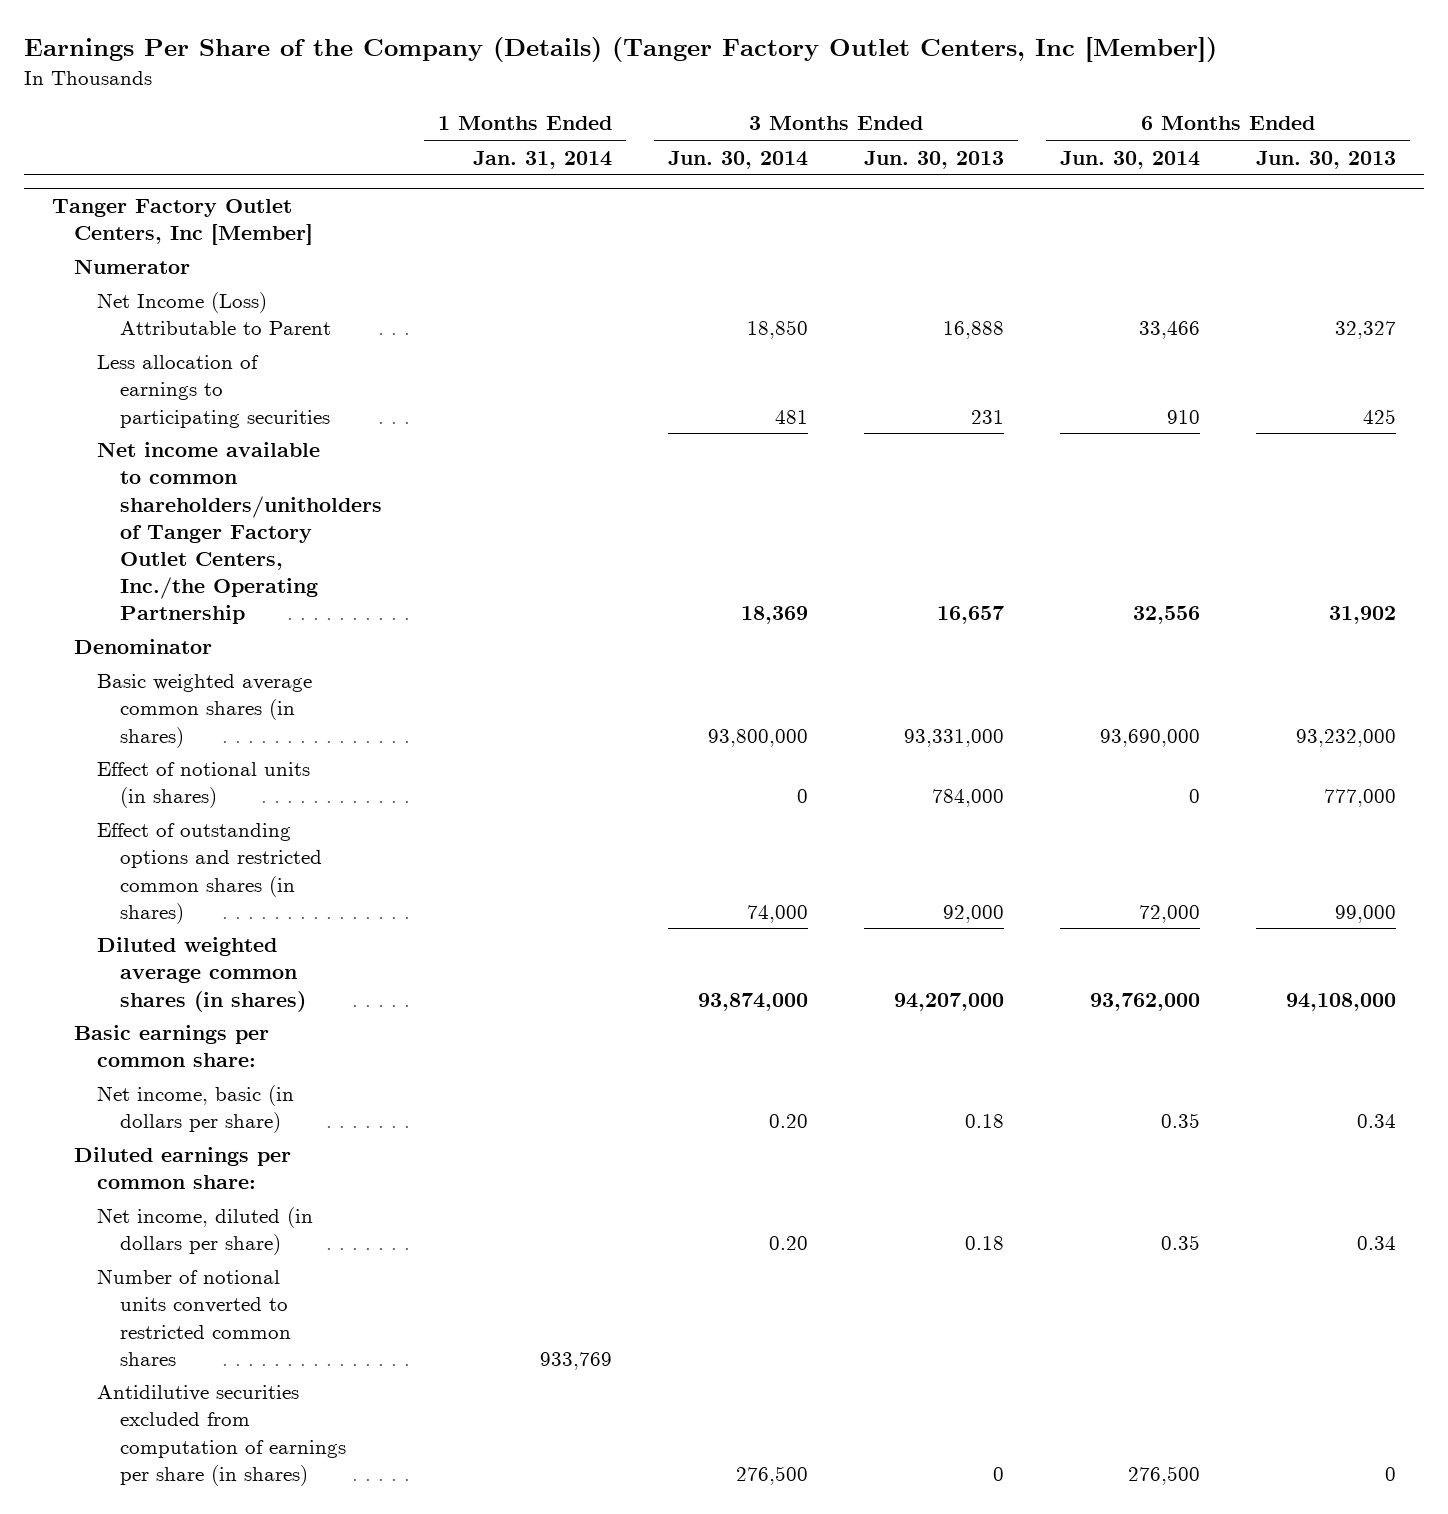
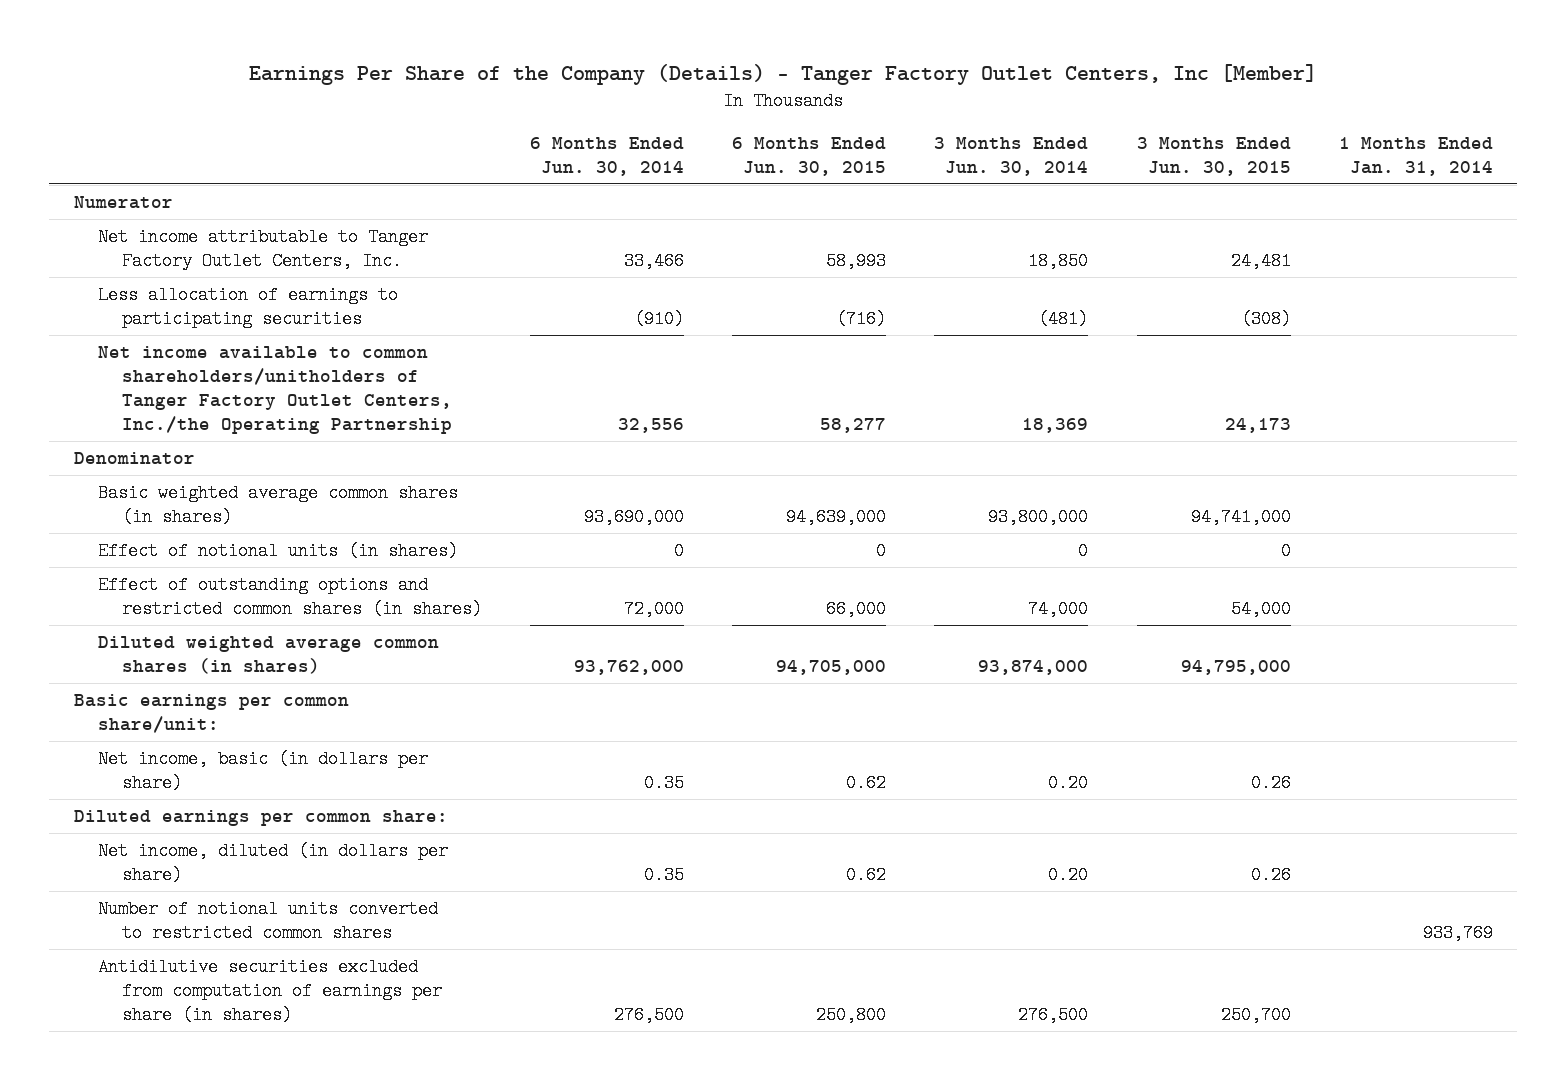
[23,37,1217,63] Earnings Per Share of the Company (Details) (Tanger Factory Outlet Centers, Inc [Member]) -> [249,63,1318,85] Earnings Per Share of the Company (Details) - Tanger Factory Outlet Centers, Inc [Member]
[864,150,1005,169] Jun. 30, 2013 -> none
[1256,150,1397,169] Jun. 30, 2013 -> none
none -> [732,137,887,177] 6 Months Ended Jun. 30, 2015
none -> [1136,137,1291,177] 3 Months Ended Jun. 30, 2015
[51,198,314,245] Tanger Factory Outlet Centers, Inc [Member] -> none
[97,292,331,336] Net Income (Loss) Attributable to Parent -> [97,227,428,270] Net income attributable to Tanger Factory Outlet Centers, Inc.
[775,409,809,424] 481 -> [1038,309,1089,328] (481)
[1167,409,1201,424] 910 -> [633,309,684,328] (910)
[74,1025,270,1068] Basic earnings per common share: -> [73,693,349,733] Basic earnings per common share/unit:

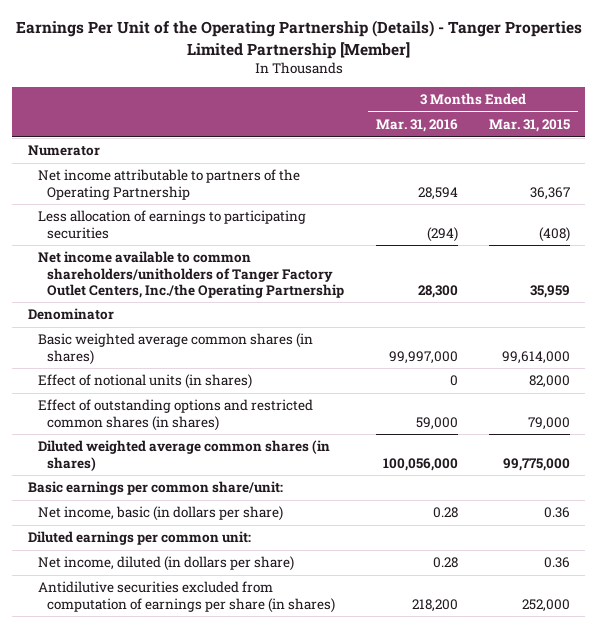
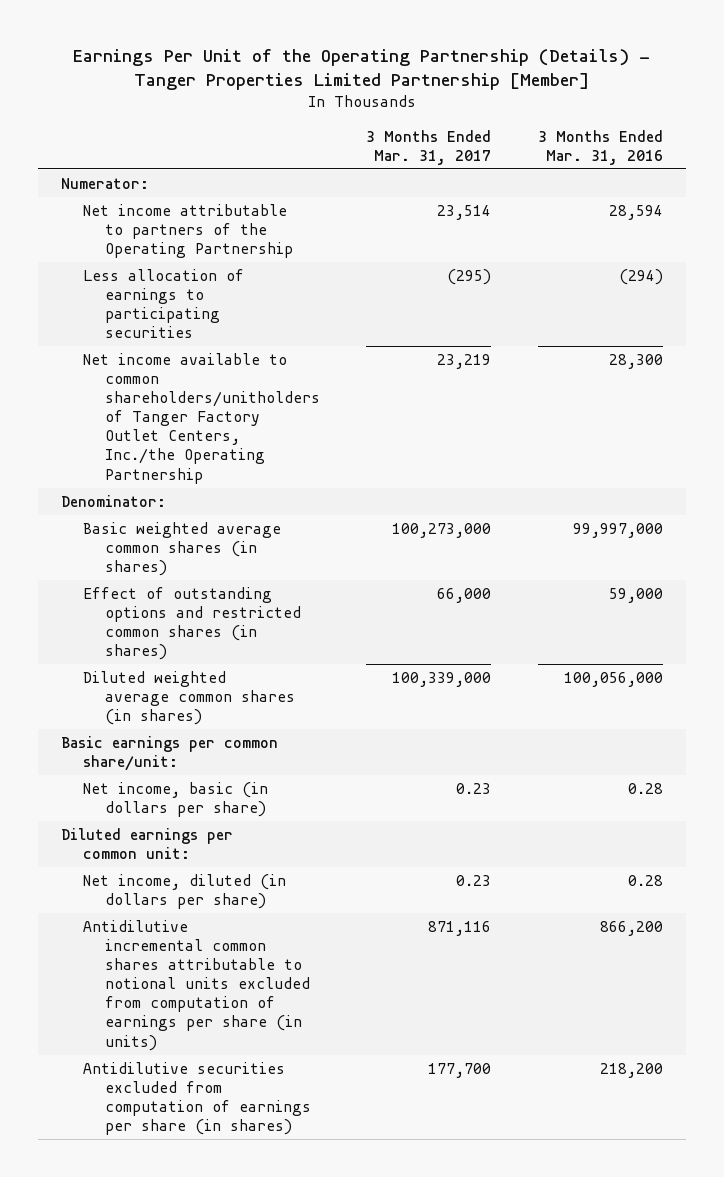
[488,119,570,133] Mar. 31, 2015 -> none
none -> [366,129,492,165] 3 Months Ended Mar. 31, 2017
[27,145,100,157] Numerator -> [61,177,150,189] Numerator:
[27,308,114,321] Denominator -> [61,494,167,507] Denominator:
[37,374,252,390] Effect of notional units (in shares) -> none
none -> [83,919,311,1051] Antidilutive incremental common shares attributable to notional units excluded from computation of earnings per share (in units)

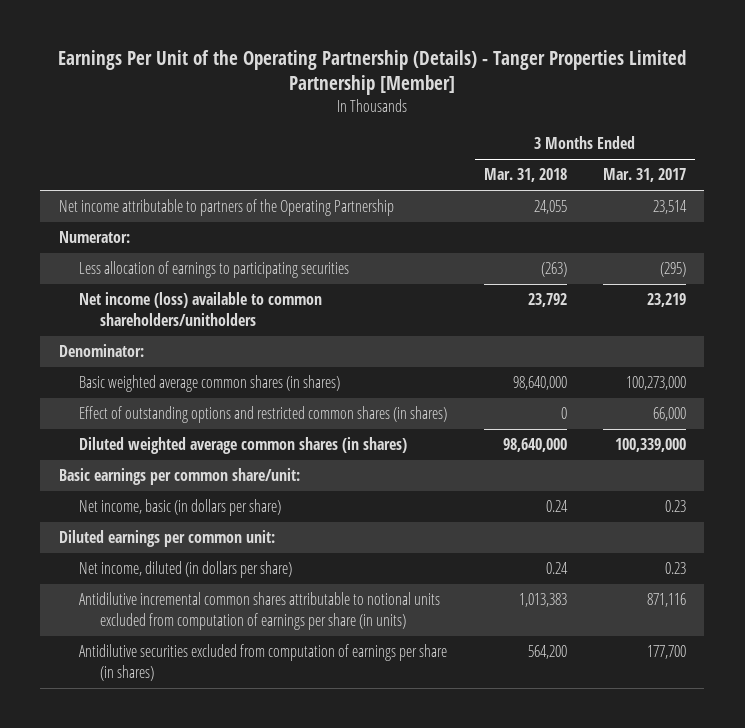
[537,129,663,165] 3 Months Ended Mar. 31, 2016 -> none
none -> [483,168,567,183] Mar. 31, 2018
[61,177,150,189] Numerator: -> [58,231,130,244] Numerator:
[83,352,321,484] Net income available to common shareholders/unitholders of Tanger Factory Outlet Centers, Inc./the Operating Partnership -> [79,292,323,326] Net income (loss) available to common shareholders/unitholders

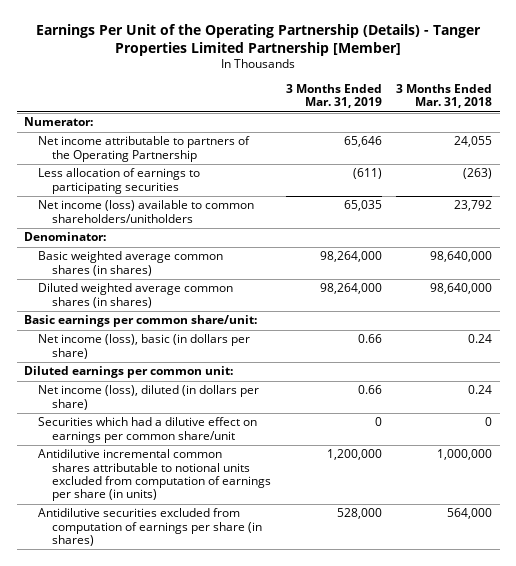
[603,168,687,183] Mar. 31, 2017 -> none
none -> [285,84,382,109] 3 Months Ended Mar. 31, 2019
[58,199,394,217] Net income attributable to partners of the Operating Partnership -> [38,136,251,162] Net income attributable to partners of the Operating Partnership
[79,406,448,424] Effect of outstanding options and restricted common shares (in shares) -> none
[79,499,282,517] Net income, basic (in dollars per share) -> [38,334,251,359] Net income (loss), basic (in dollars per share)
[79,561,293,579] Net income, diluted (in dollars per share) -> [38,385,260,410] Net income (loss), diluted (in dollars per share)
none -> [38,417,258,443] Securities which had a dilutive effect on earnings per common share/unit
[518,593,567,608] 1,013,383 -> [437,449,493,461] 1,000,000
[527,645,567,660] 564,200 -> [447,508,493,520] 564,000

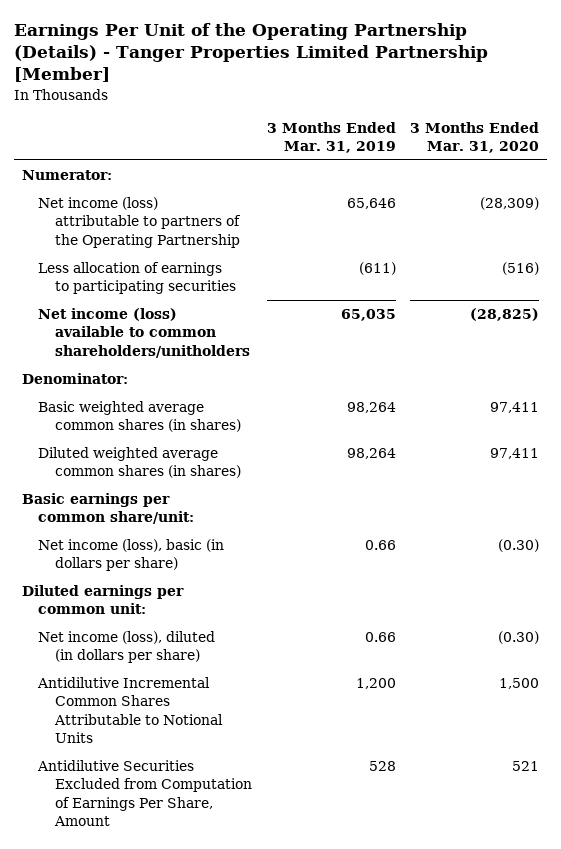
[396,84,493,109] 3 Months Ended Mar. 31, 2018 -> none
none -> [410,121,540,154] 3 Months Ended Mar. 31, 2020
[38,136,251,162] Net income attributable to partners of the Operating Partnership -> [38,197,241,248] Net income (loss) attributable to partners of the Operating Partnership
[319,251,382,263] 98,264,000 -> [346,402,396,414] 98,264
[319,283,382,295] 98,264,000 -> [346,448,396,460] 98,264
[38,417,258,443] Securities which had a dilutive effect on earnings per common share/unit -> none
[38,449,272,502] Antidilutive incremental common shares attributable to notional units excluded from computation of earnings per share (in units) -> [37,677,223,744] Antidilutive Incremental Common Shares Attributable to Notional Units
[326,449,382,461] 1,200,000 -> [355,678,396,690] 1,200
[38,508,263,547] Antidilutive securities excluded from computation of earnings per share (in shares) -> [37,760,252,827] Antidilutive Securities Excluded from Computation of Earnings Per Share, Amount
[336,508,382,520] 528,000 -> [368,761,396,772] 528

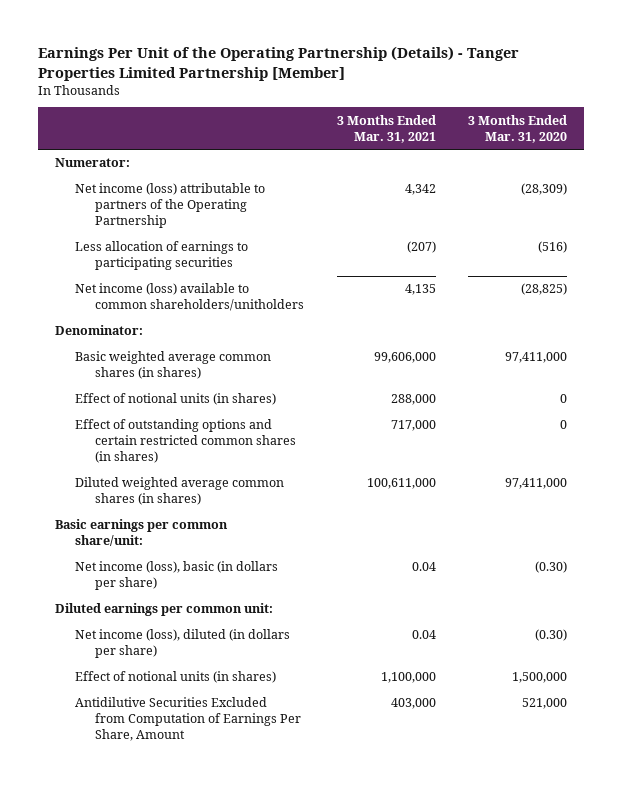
[266,121,396,154] 3 Months Ended Mar. 31, 2019 -> none
none -> [336,114,436,143] 3 Months Ended Mar. 31, 2021
[490,402,540,414] 97,411 -> [505,352,568,364] 97,411,000
none -> [74,393,276,406] Effect of notional units (in shares)
none -> [74,419,296,464] Effect of outstanding options and certain restricted common shares (in shares)
[490,448,540,460] 97,411 -> [505,478,568,490] 97,411,000
[37,677,223,744] Antidilutive Incremental Common Shares Attributable to Notional Units -> [74,671,276,684] Effect of notional units (in shares)
[499,678,540,690] 1,500 -> [512,672,568,684] 1,500,000
[512,761,540,772] 521 -> [522,698,568,710] 521,000

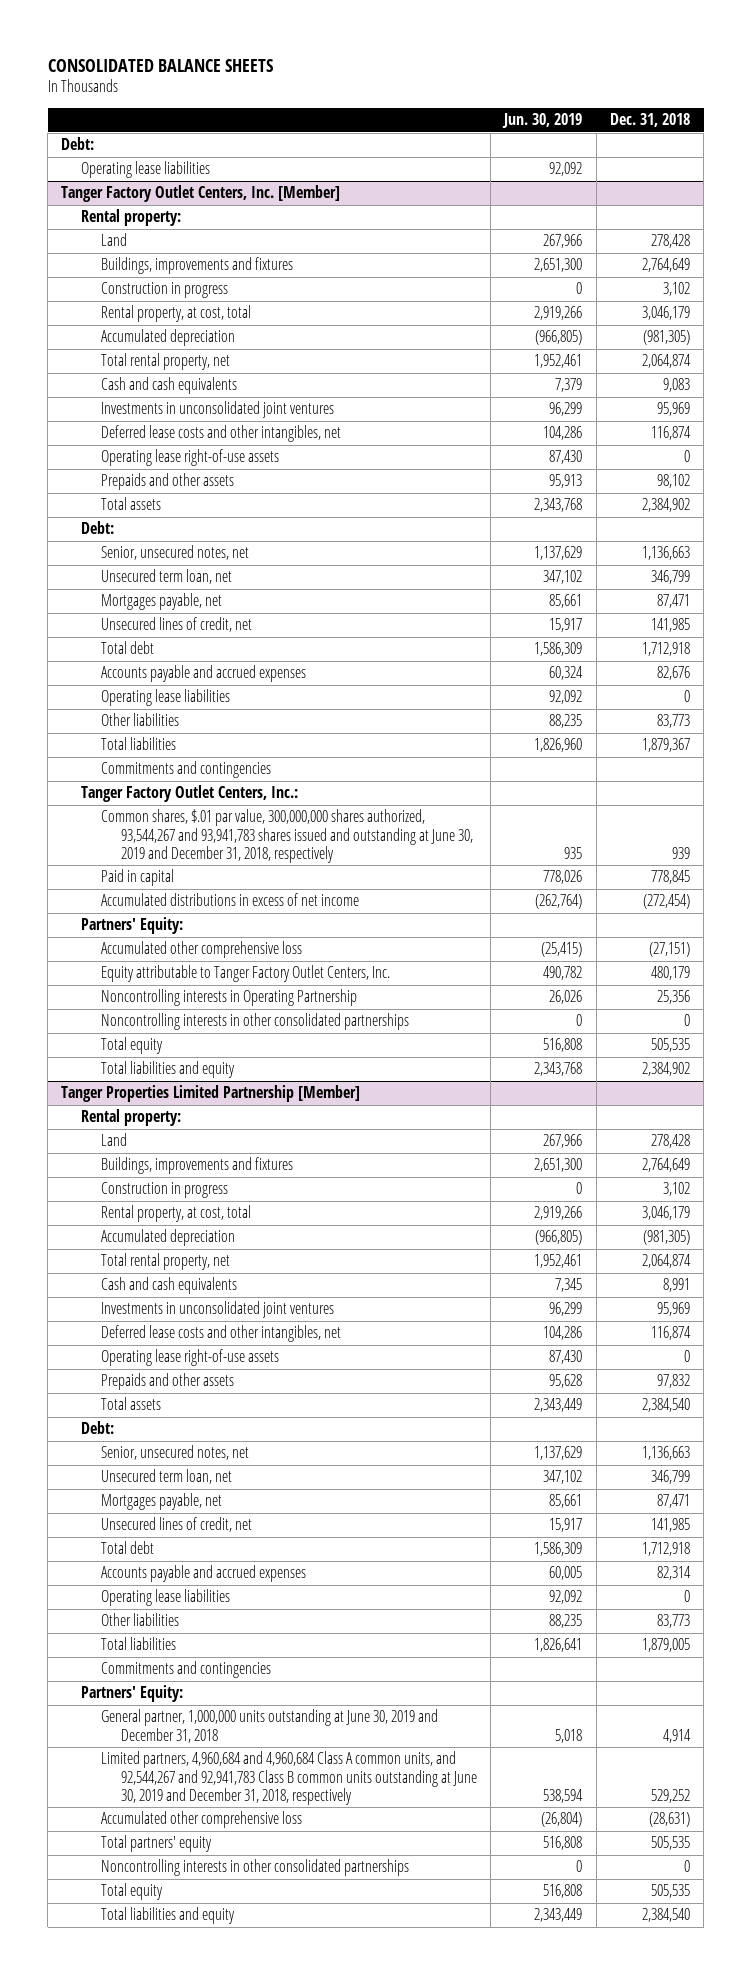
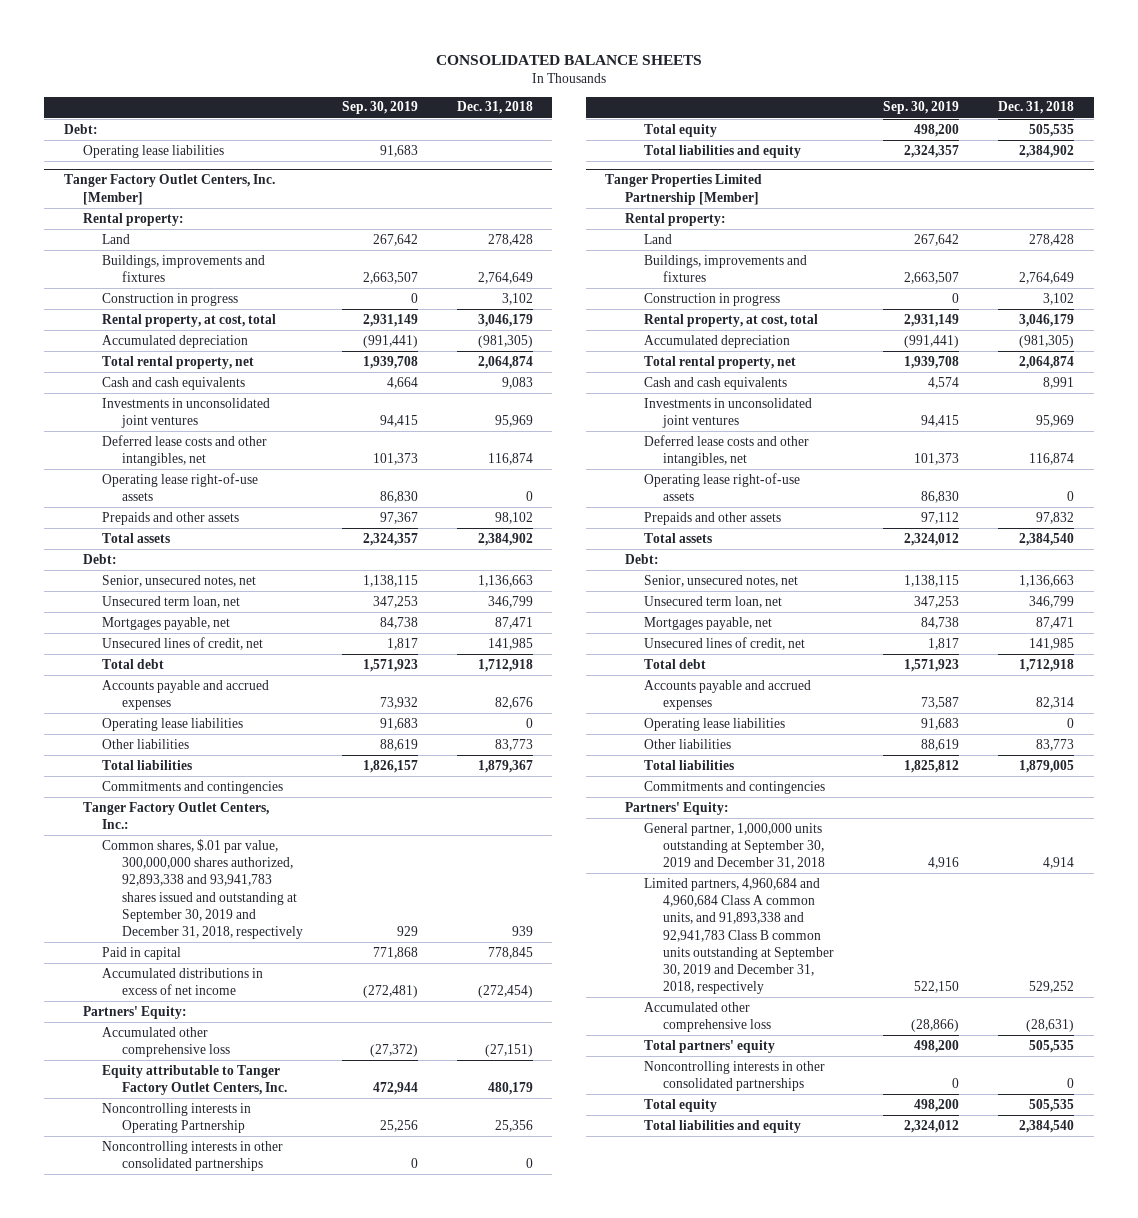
[502,113,583,129] Jun. 30, 2019 -> none
none -> [341,101,418,115] Sep. 30, 2019
[101,809,473,863] Common shares, $.01 par value, 300,000,000 shares authorized, 93,544,267 and 93,941,783 shares issued and outstanding at June 30, 2019 and December 31, 2018, respectively -> [102,838,303,940] Common shares, $.01 par value, 300,000,000 shares authorized, 92,893,338 and 93,941,783 shares issued and outstanding at September 30, 2019 and December 31, 2018, respectively
[101,1709,439,1743] General partner, 1,000,000 units outstanding at June 30, 2019 and December 31, 2018 -> [643,822,826,870] General partner, 1,000,000 units outstanding at September 30, 2019 and December 31, 2018
[101,1751,477,1805] Limited partners, 4,960,684 and 4,960,684 Class A common units, and 92,544,267 and 92,941,783 Class B common units outstanding at June 30, 2019 and December 31, 2018, respectively -> [643,877,835,995] Limited partners, 4,960,684 and 4,960,684 Class A common units, and 91,893,338 and 92,941,783 Class B common units outstanding at September 30, 2019 and December 31, 2018, respectively

